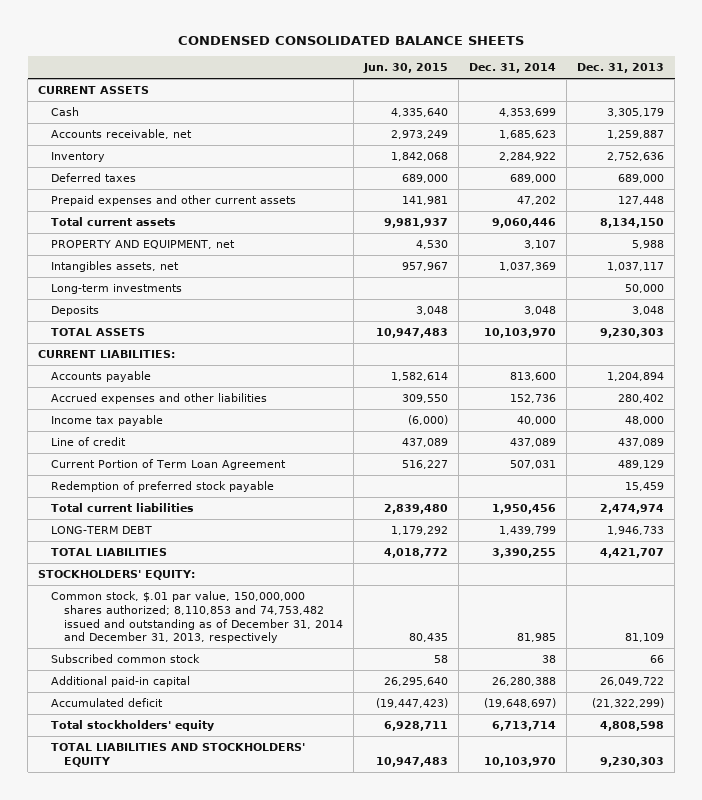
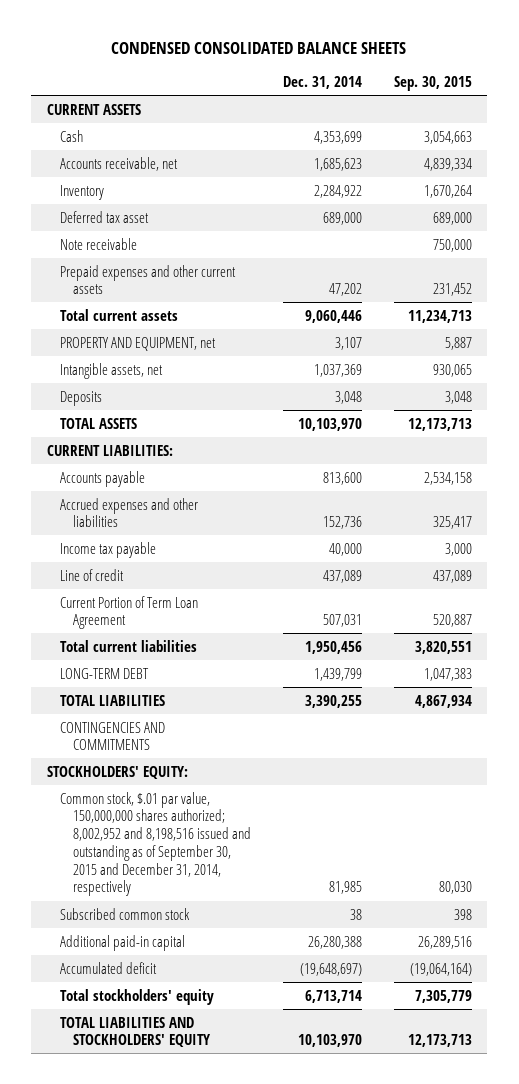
[362,63,448,74] Jun. 30, 2015 -> none
[577,63,665,74] Dec. 31, 2013 -> none
none -> [393,76,472,92] Sep. 30, 2015
[50,173,136,183] Deferred taxes -> [60,210,150,223] Deferred tax asset
none -> [60,237,138,250] Note receivable
[50,284,182,295] Long-term investments -> none
[50,261,179,273] Intangibles assets, net -> [60,362,164,379] Intangible assets, net
[50,481,274,493] Redemption of preferred stock payable -> none
none -> [60,721,166,751] CONTINGENCIES AND COMMITMENTS
[50,591,343,644] Common stock, $.01 par value, 150,000,000 shares authorized; 8,110,853 and 74,753,482 issued and outstanding as of December 31, 2014 and December 31, 2013, respectively -> [60,791,251,897] Common stock, $.01 par value, 150,000,000 shares authorized; 8,002,952 and 8,198,516 issued and outstanding as of September 30, 2015 and December 31, 2014, respectively

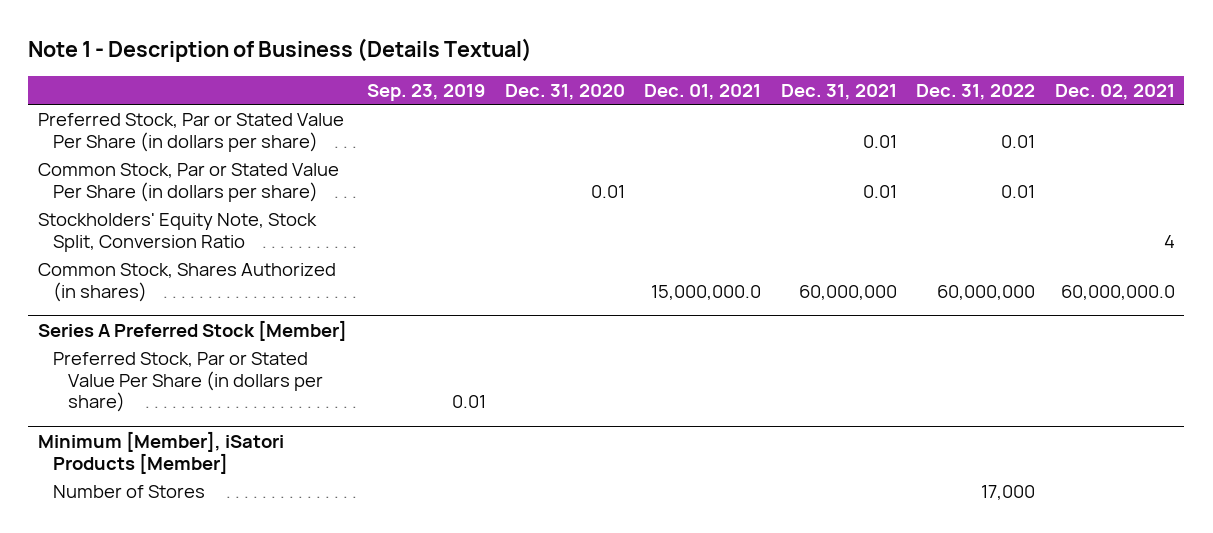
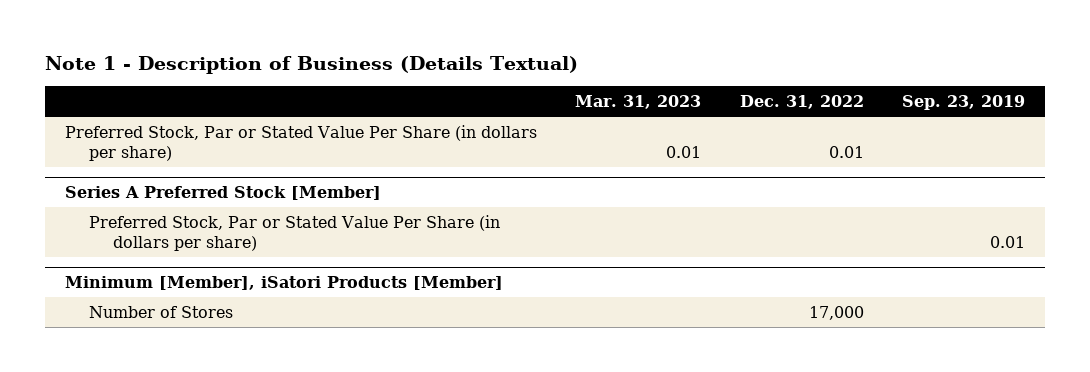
[504,84,625,101] Dec. 31, 2020 -> none
[644,84,762,101] Dec. 01, 2021 -> none
[780,84,897,101] Dec. 31, 2021 -> none
[1054,84,1175,101] Dec. 02, 2021 -> none
none -> [575,95,702,110] Mar. 31, 2023
[38,162,340,202] Common Stock, Par or Stated Value Per Share (in dollars per share) -> none
[38,212,318,252] Stockholders' Equity Note, Stock Split, Conversion Ratio -> none
[38,262,337,302] Common Stock, Shares Authorized (in shares) -> none

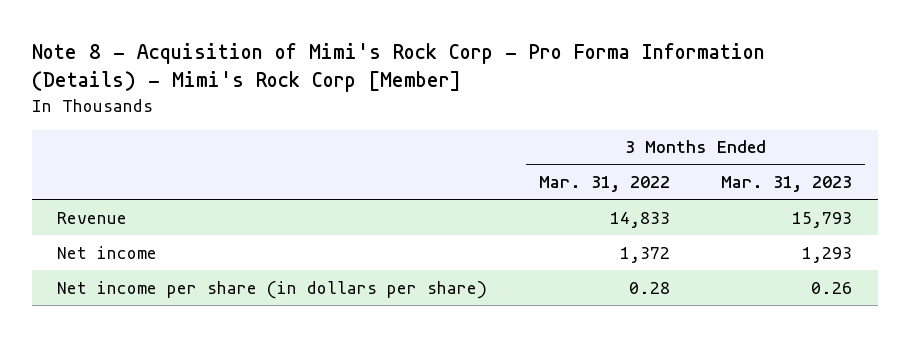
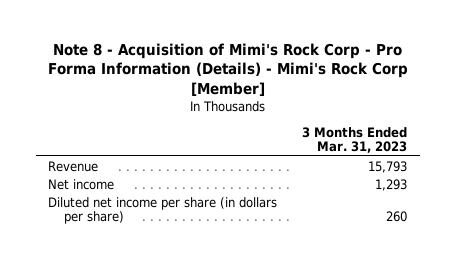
[538,176,670,193] Mar. 31, 2022 -> none
[57,280,488,299] Net income per share (in dollars per share) -> [48,196,278,225] Diluted net income per share (in dollars per share)
[811,281,853,294] 0.26 -> [386,211,408,223] 260

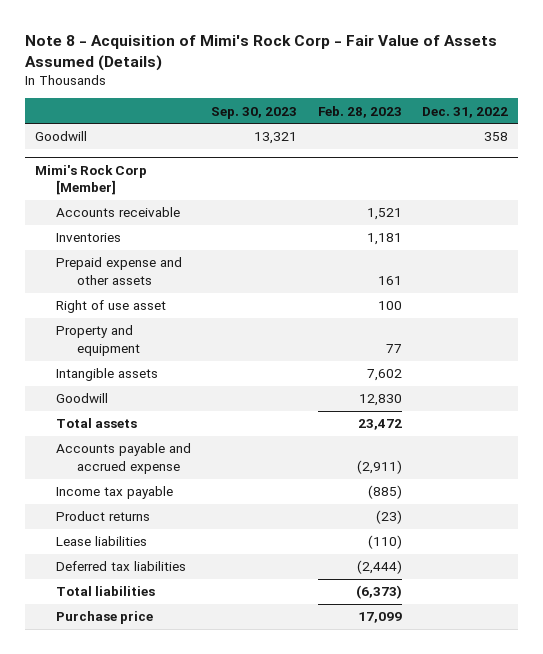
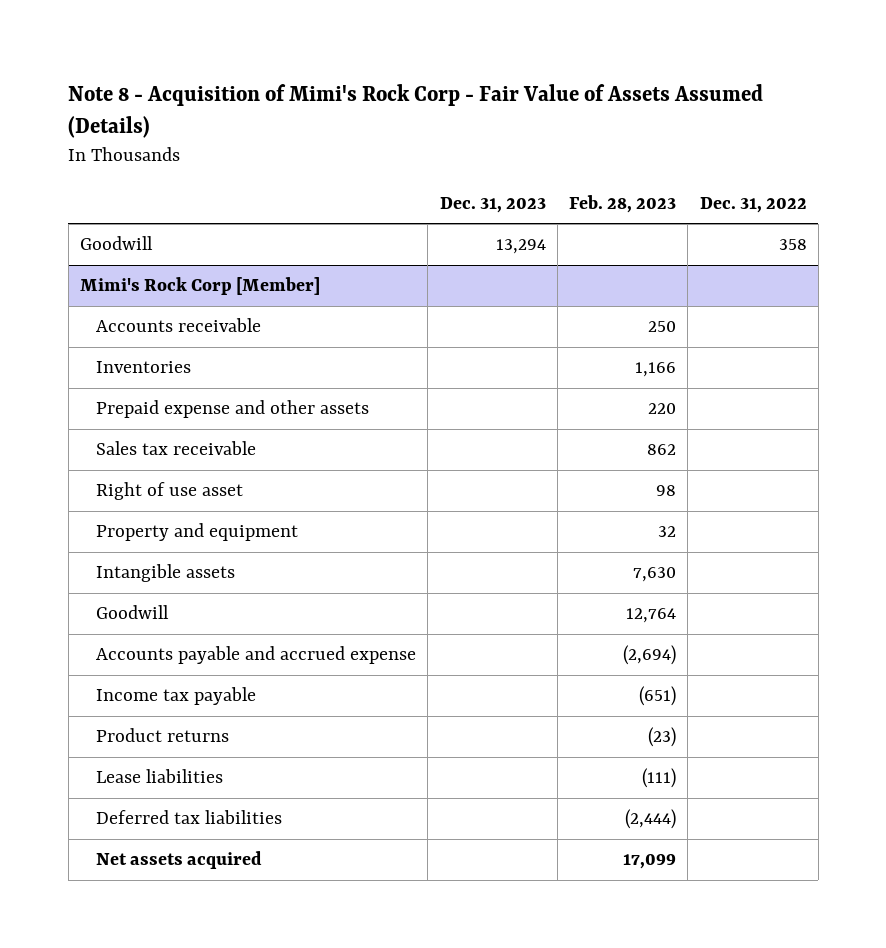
[211,106,298,119] Sep. 30, 2023 -> none
none -> [439,196,546,213] Dec. 31, 2023
[56,418,138,429] Total assets -> none
[366,208,402,221] 1,521 -> [648,321,677,333] 250
[366,233,402,246] 1,181 -> [635,362,677,378] 1,166
[377,275,402,285] 161 -> [648,403,677,415] 220
none -> [96,441,257,456] Sales tax receivable
[377,301,402,311] 100 -> [656,485,677,497] 98
[385,343,402,353] 77 -> [658,526,677,538] 32
[366,369,402,382] 7,602 -> [633,567,677,583] 7,630
[358,394,402,407] 12,830 -> [626,608,677,624] 12,764
[356,459,402,474] (2,911) -> [623,645,677,666] (2,694)
[367,485,402,500] (885) -> [639,686,677,707] (651)
[367,535,402,550] (110) -> [642,768,677,789] (111)
[56,586,156,597] Total liabilities -> none
[56,611,154,625] Purchase price -> [96,851,263,870] Net assets acquired

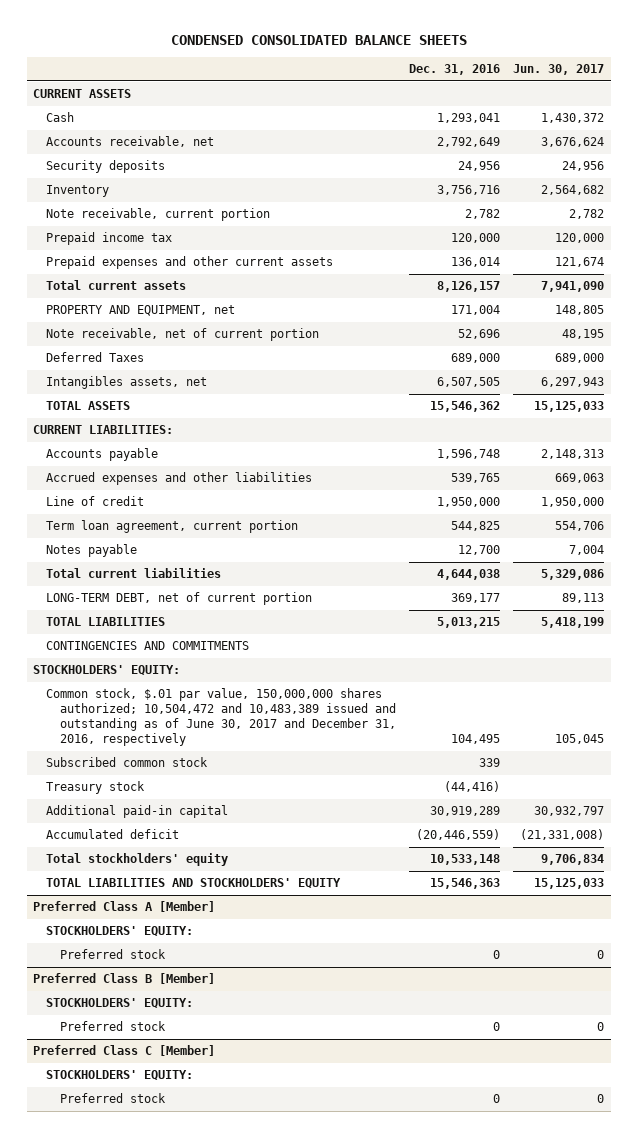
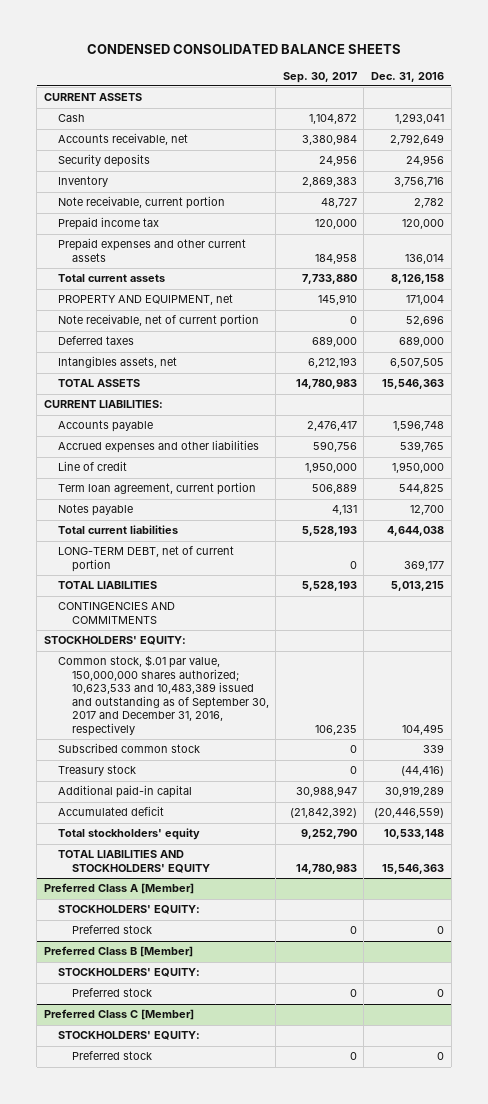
[513,64,605,76] Jun. 30, 2017 -> none
none -> [282,71,357,83] Sep. 30, 2017
[437,281,501,293] 8,126,157 -> [390,274,444,285] 8,126,158
[46,352,145,363] Deferred Taxes -> [57,336,134,346] Deferred taxes
[430,401,501,413] 15,546,362 -> [381,379,444,390] 15,546,363
[46,688,396,747] Common stock, $.01 par value, 150,000,000 shares authorized; 10,504,472 and 10,483,389 issued and outstanding as of June 30, 2017 and December 31, 2016, respectively -> [57,655,269,736] Common stock, $.01 par value, 150,000,000 shares authorized; 10,623,533 and 10,483,389 issued and outstanding as of September 30, 2017 and December 31, 2016, respectively

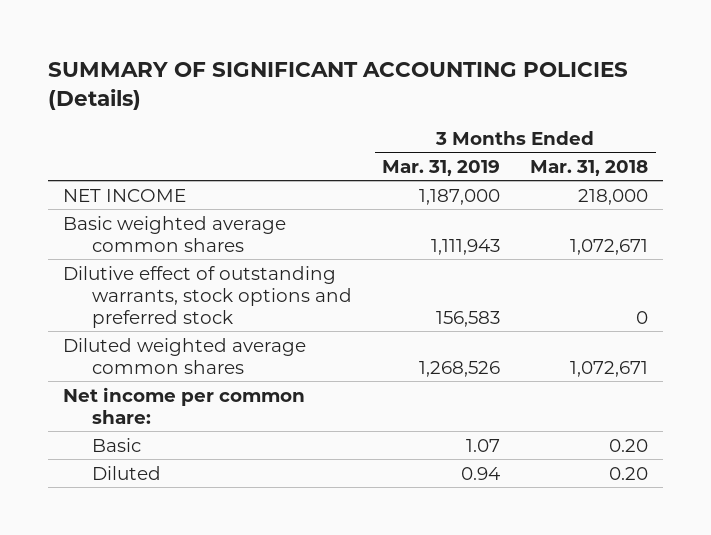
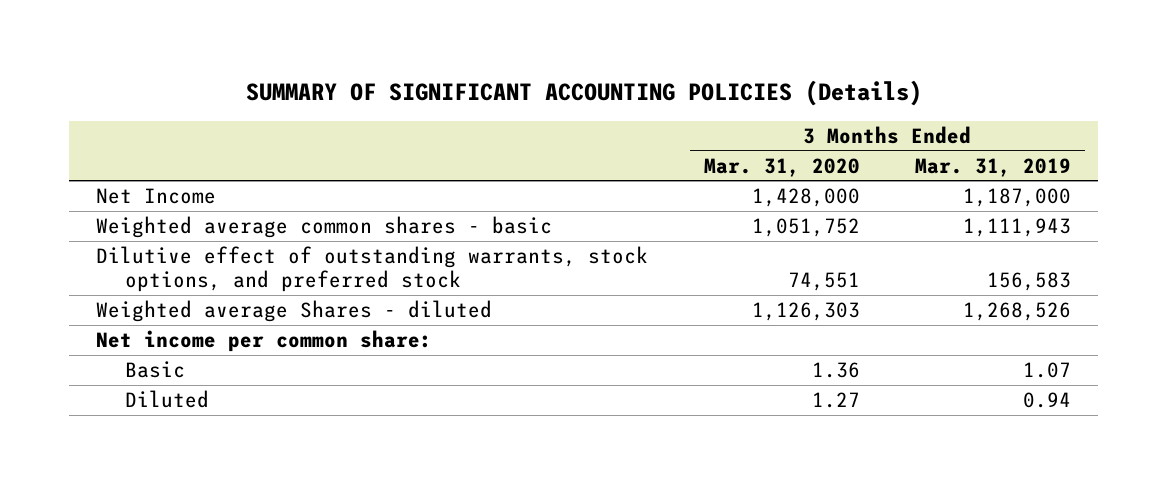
[530,159,649,176] Mar. 31, 2018 -> none
none -> [703,157,860,177] Mar. 31, 2020
[62,188,186,202] NET INCOME -> [96,188,217,205] Net Income
[62,215,286,252] Basic weighted average common shares -> [96,216,553,239] Weighted average common shares - basic
[62,265,353,329] Dilutive effect of outstanding warrants, stock options and preferred stock -> [96,246,649,293] Dilutive effect of outstanding warrants, stock options, and preferred stock
[62,337,306,374] Diluted weighted average common shares -> [96,300,493,323] Weighted average Shares - diluted

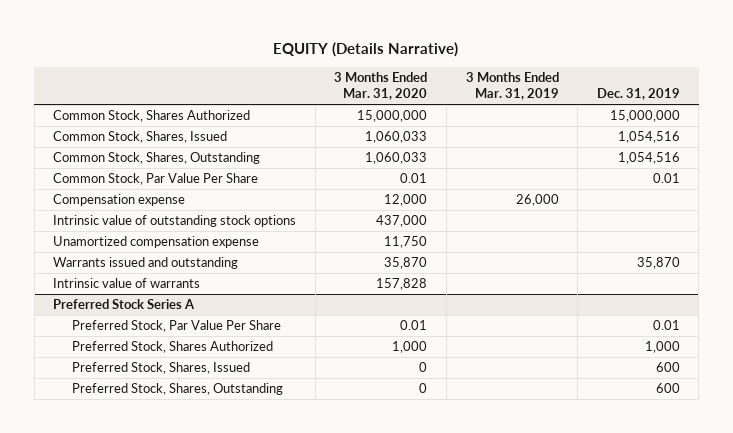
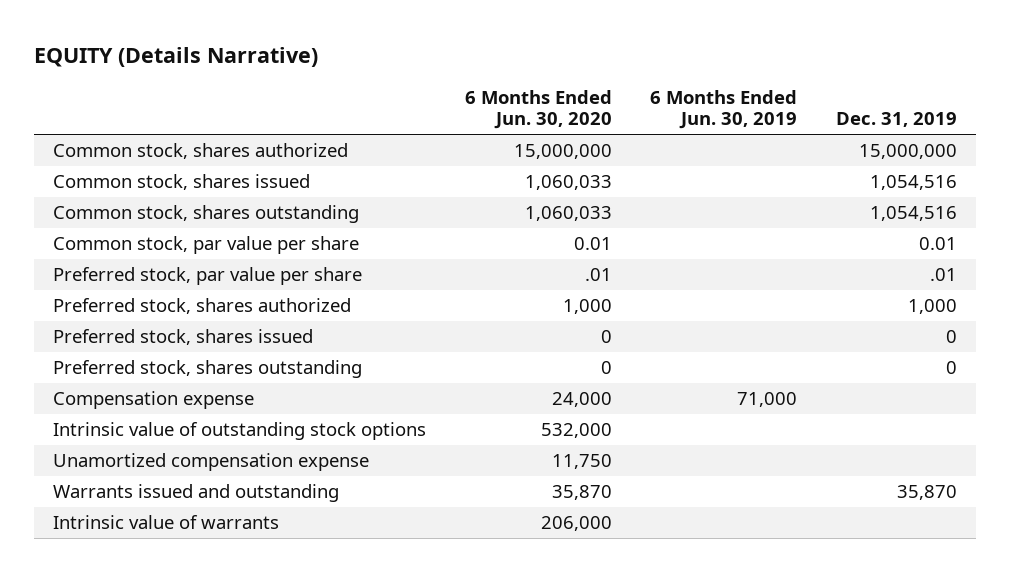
[334,72,428,101] 3 Months Ended Mar. 31, 2020 -> none
[465,72,559,101] 3 Months Ended Mar. 31, 2019 -> none
none -> [464,89,612,130] 6 Months Ended Jun. 30, 2020
none -> [650,89,798,130] 6 Months Ended Jun. 30, 2019
[53,110,251,123] Common Stock, Shares Authorized -> [53,143,349,160] Common stock, shares authorized
[53,131,228,144] Common Stock, Shares, Issued -> [53,174,311,191] Common stock, shares issued
[53,152,261,165] Common Stock, Shares, Outstanding -> [53,205,360,224] Common stock, shares outstanding
[53,173,259,186] Common Stock, Par Value Per Share -> [53,236,360,255] Common stock, par value per share
none -> [53,267,363,286] Preferred stock, par value per share
none -> [53,298,352,315] Preferred stock, shares authorized
none -> [53,329,314,346] Preferred stock, shares issued
none -> [53,360,363,379] Preferred stock, shares outstanding
[53,299,196,310] Preferred Stock Series A -> none
[72,320,282,333] Preferred Stock, Par Value Per Share -> none
[72,341,274,354] Preferred Stock, Shares Authorized -> none
[72,362,251,375] Preferred Stock, Shares, Issued -> none
[72,383,284,396] Preferred Stock, Shares, Outstanding -> none

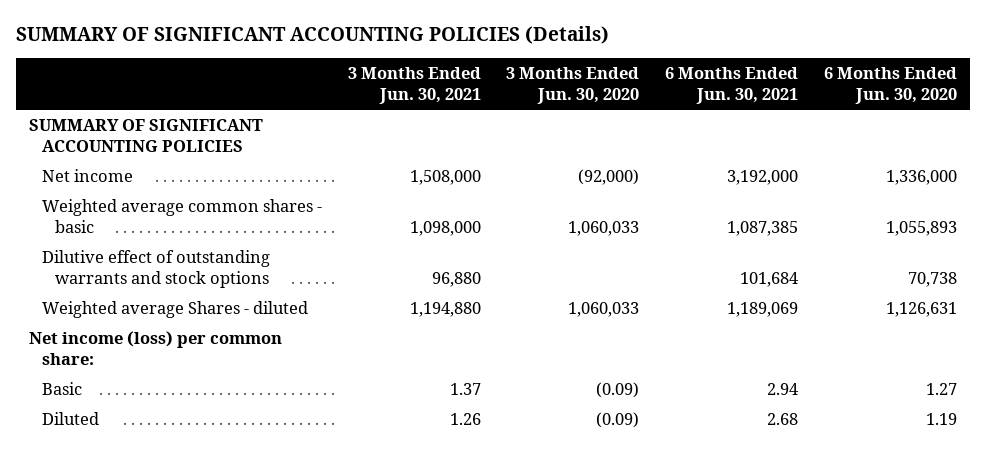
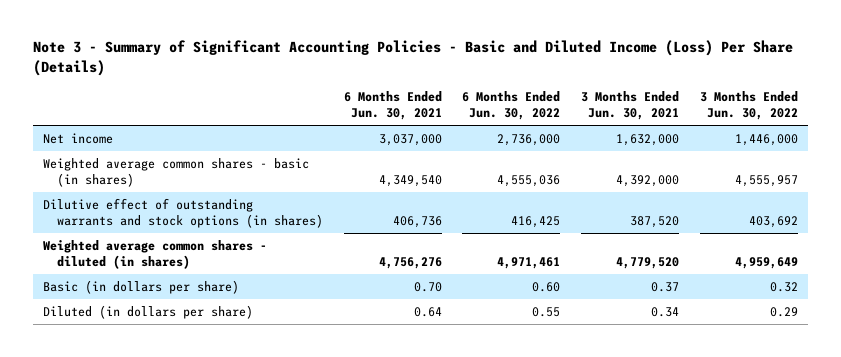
[15,26,609,45] SUMMARY OF SIGNIFICANT ACCOUNTING POLICIES (Details) -> [33,40,794,76] Note 3 - Summary of Significant Accounting Policies - Basic and Diluted Income (Loss) Per Share (Details)
[506,67,640,104] 3 Months Ended Jun. 30, 2020 -> none
[823,67,957,104] 6 Months Ended Jun. 30, 2020 -> none
none -> [462,90,561,120] 6 Months Ended Jun. 30, 2022
none -> [699,90,798,120] 3 Months Ended Jun. 30, 2022
[28,119,263,152] SUMMARY OF SIGNIFICANT ACCOUNTING POLICIES -> none
[28,331,282,365] Net income (loss) per common share: -> none
[409,170,481,186] 1,508,000 -> [616,133,680,146] 1,632,000
[727,170,799,186] 3,192,000 -> [378,133,442,146] 3,037,000
[42,199,323,233] Weighted average common shares - basic -> [43,157,310,187] Weighted average common shares - basic (in shares)
[409,220,481,236] 1,098,000 -> [616,174,680,187] 4,392,000
[727,220,799,236] 1,087,385 -> [378,174,442,187] 4,349,540
[42,250,271,288] Dilutive effect of outstanding warrants and stock options -> [43,197,324,228] Dilutive effect of outstanding warrants and stock options (in shares)
[431,271,481,287] 96,880 -> [630,215,680,228] 387,520
[740,271,799,287] 101,684 -> [392,215,442,228] 406,736
[42,301,309,319] Weighted average Shares - diluted -> [43,239,268,269] Weighted average common shares - diluted (in shares)
[409,302,481,318] 1,194,880 -> [616,256,680,269] 4,779,520
[727,302,799,318] 1,189,069 -> [378,256,442,269] 4,756,276
[42,382,83,396] Basic -> [43,279,240,294] Basic (in dollars per share)
[449,383,481,396] 1.37 -> [651,281,680,292] 0.37
[767,383,799,396] 2.94 -> [413,281,442,292] 0.70
[42,412,100,426] Diluted -> [43,304,254,319] Diluted (in dollars per share)
[449,413,481,426] 1.26 -> [651,306,680,317] 0.34
[767,413,799,426] 2.68 -> [413,306,442,317] 0.64

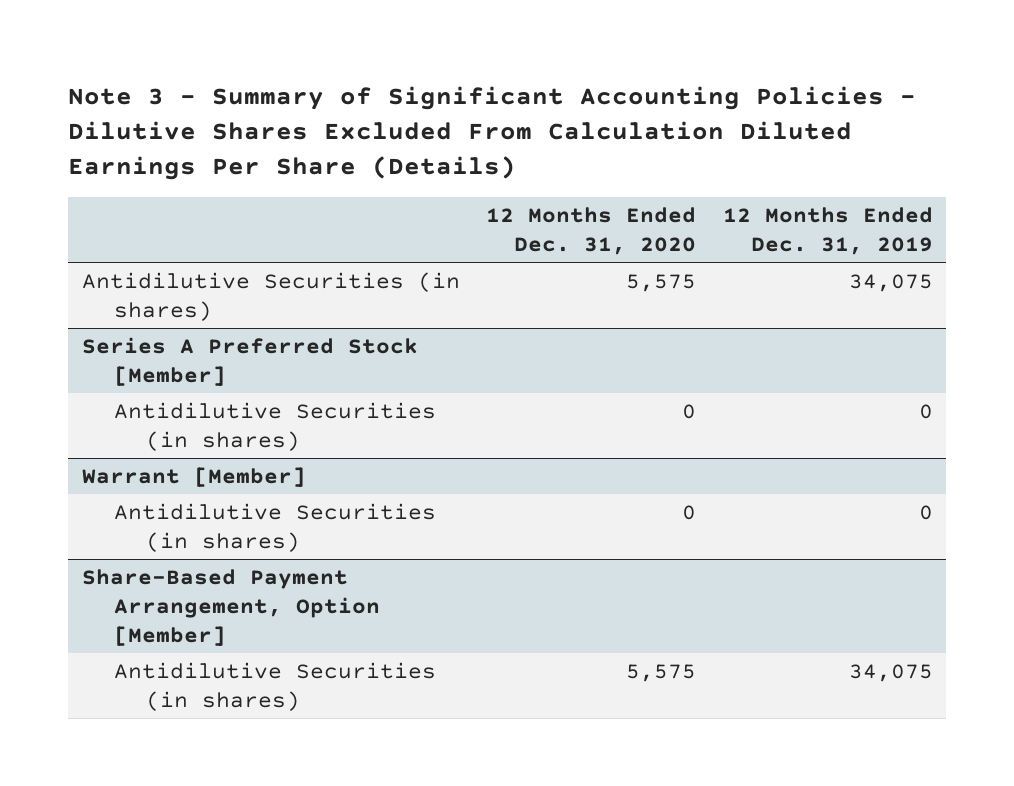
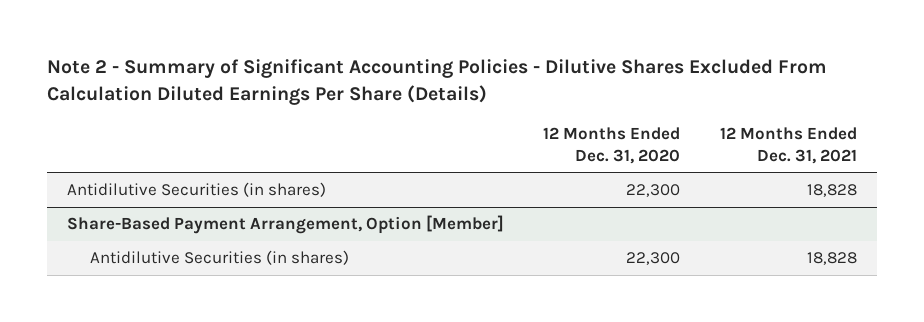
[68,85,917,181] Note 3 - Summary of Significant Accounting Policies - Dilutive Shares Excluded From Calculation Diluted Earnings Per Share (Details) -> [46,59,827,105] Note 2 - Summary of Significant Accounting Policies - Dilutive Shares Excluded From Calculation Diluted Earnings Per Share (Details)
[722,206,933,255] 12 Months Ended Dec. 31, 2019 -> none
none -> [720,127,858,164] 12 Months Ended Dec. 31, 2021
[81,336,418,386] Series A Preferred Stock [Member] -> none
[113,401,436,451] Antidilutive Securities (in shares) -> none
[81,466,306,487] Warrant [Member] -> none
[113,502,436,552] Antidilutive Securities (in shares) -> none
[626,273,697,292] 5,575 -> [626,184,681,198] 22,300
[626,663,697,682] 5,575 -> [626,252,681,266] 22,300

